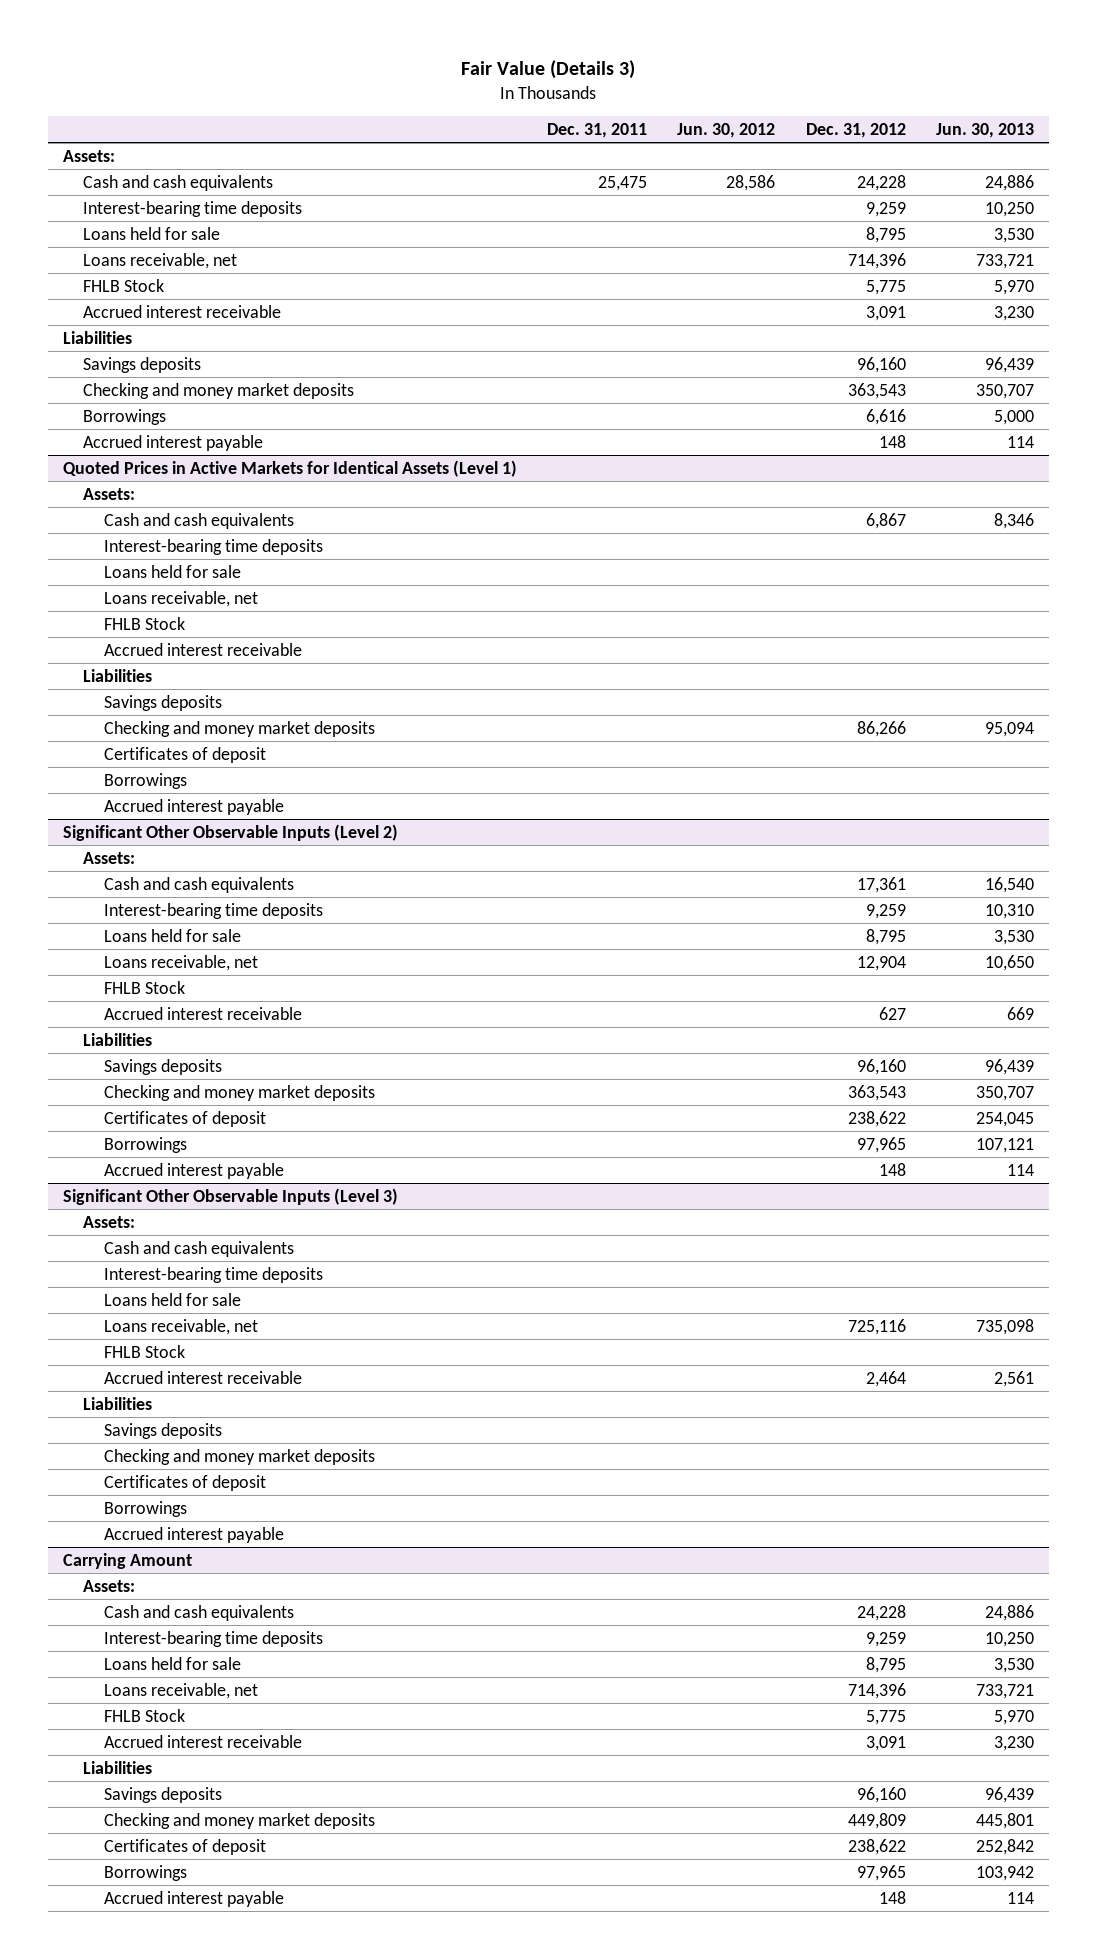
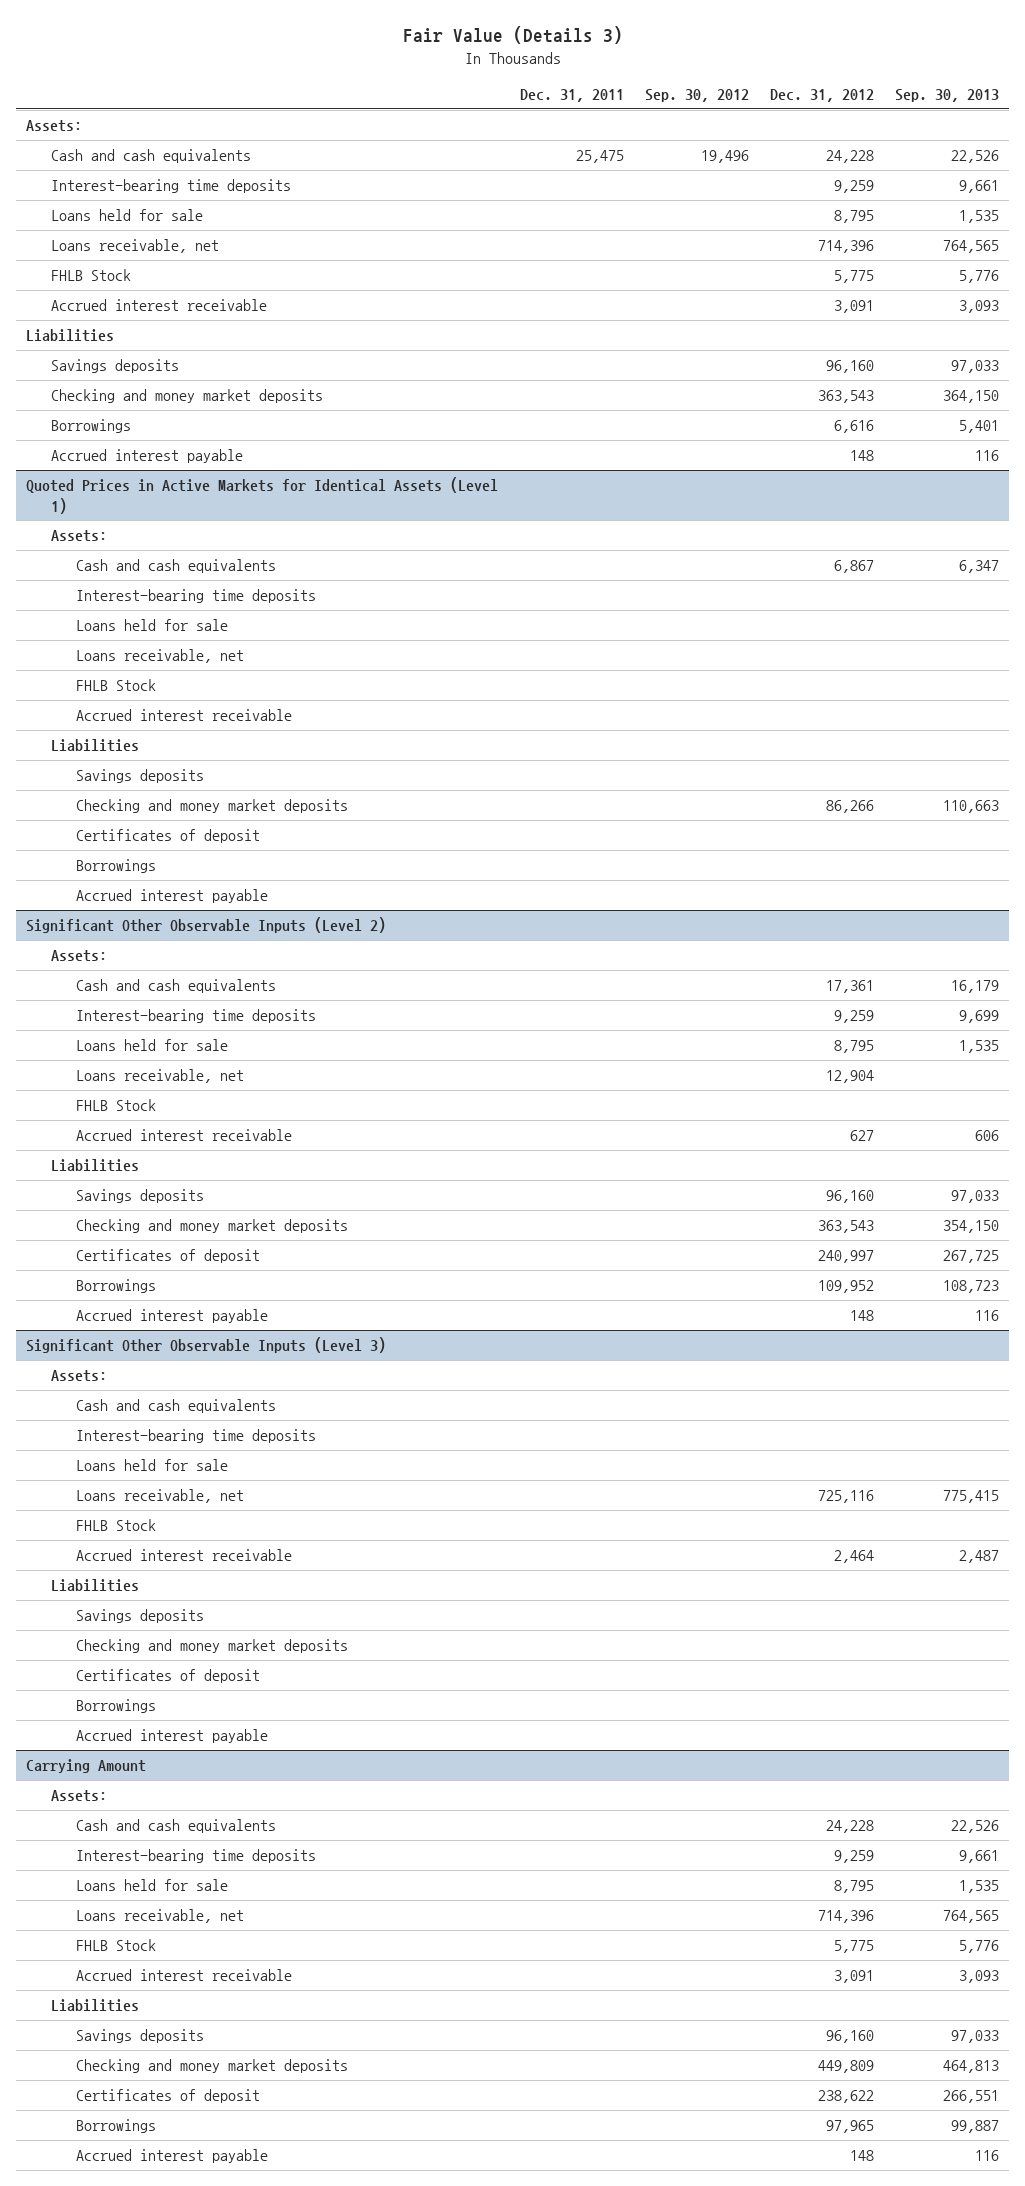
[677,122,776,138] Jun. 30, 2012 -> none
[935,122,1034,138] Jun. 30, 2013 -> none
none -> [644,89,749,103] Sep. 30, 2012
none -> [894,89,999,103] Sep. 30, 2013
[847,1110,906,1127] 238,622 -> [817,1250,874,1264] 240,997
[856,1136,906,1153] 97,965 -> [817,1280,874,1294] 109,952

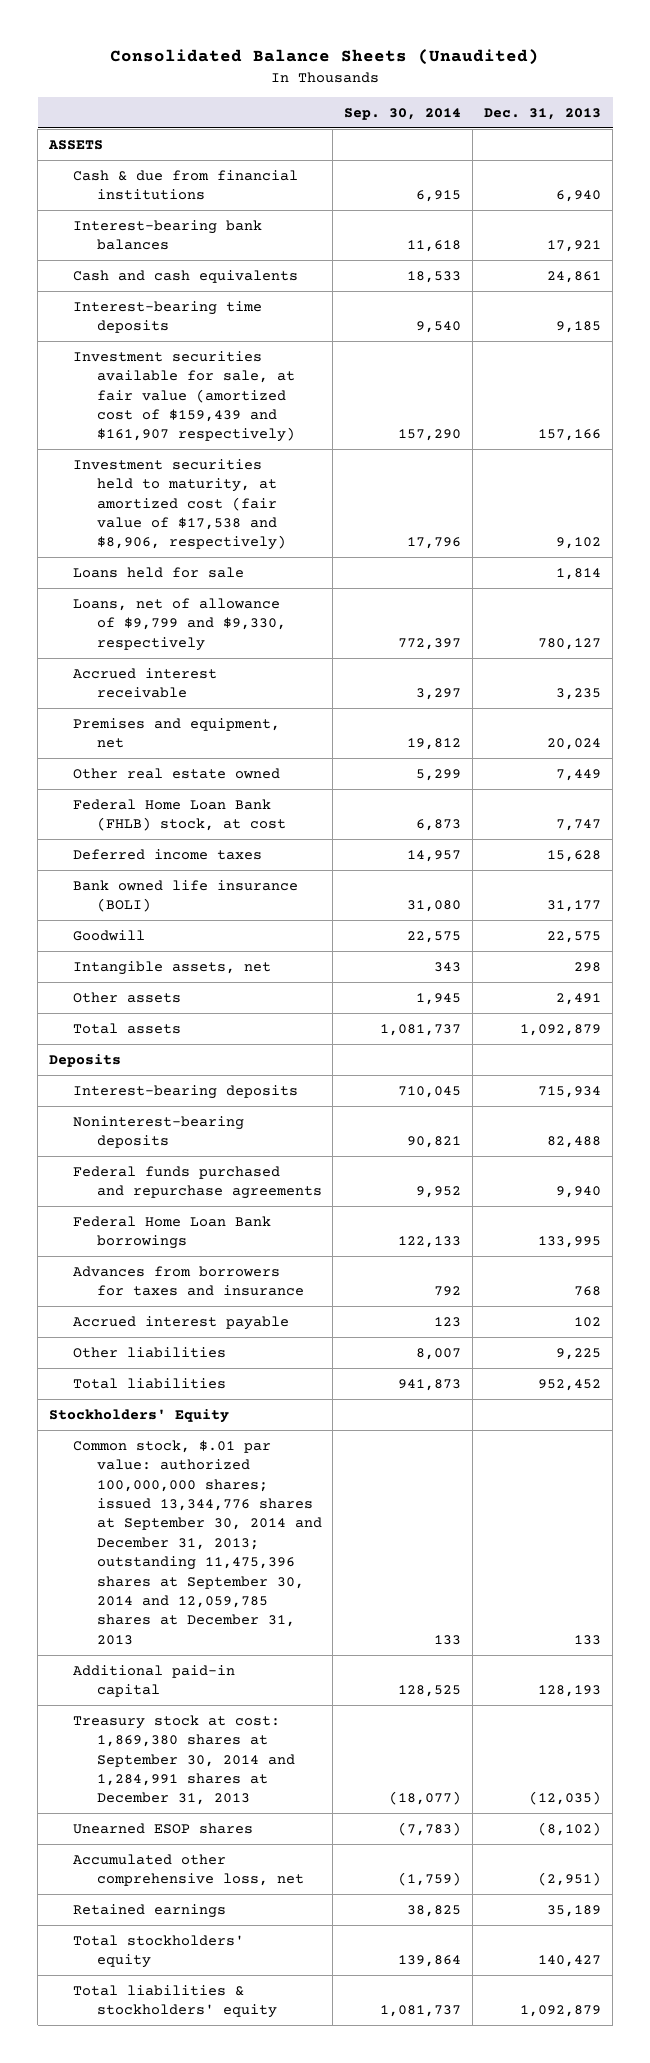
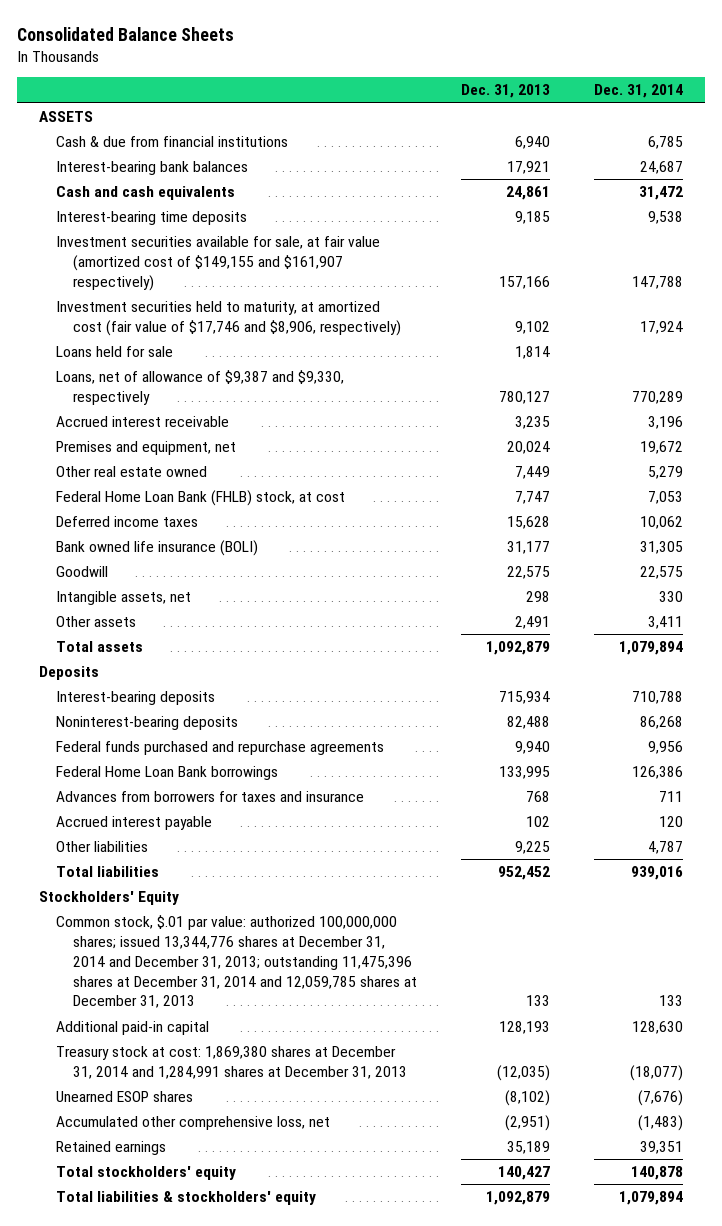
[110,49,540,66] Consolidated Balance Sheets (Unaudited) -> [17,27,235,42] Consolidated Balance Sheets
[344,107,462,120] Sep. 30, 2014 -> none
none -> [593,84,683,99] Dec. 31, 2014
[72,350,295,443] Investment securities available for sale, at fair value (amortized cost of $159,439 and $161,907 respectively) -> [56,236,381,291] Investment securities available for sale, at fair value (amortized cost of $149,155 and $161,907 respectively)
[72,458,286,551] Investment securities held to maturity, at amortized cost (fair value of $17,538 and $8,906, respectively) -> [56,301,401,336] Investment securities held to maturity, at amortized cost (fair value of $17,746 and $8,906, respectively)
[72,597,286,651] Loans, net of allowance of $9,799 and $9,330, respectively -> [56,370,345,405] Loans, net of allowance of $9,387 and $9,330, respectively
[72,1439,322,1645] Common stock, $.01 par value: authorized 100,000,000 shares; issued 13,344,776 shares at September 30, 2014 and December 31, 2013; outstanding 11,475,396 shares at September 30, 2014 and 12,059,785 shares at December 31, 2013 -> [56,915,417,1009] Common stock, $.01 par value: authorized 100,000,000 shares; issued 13,344,776 shares at December 31, 2014 and December 31, 2013; outstanding 11,475,396 shares at December 31, 2014 and 12,059,785 shares at December 31, 2013
[72,1714,295,1806] Treasury stock at cost: 1,869,380 shares at September 30, 2014 and 1,284,991 shares at December 31, 2013 -> [56,1046,407,1079] Treasury stock at cost: 1,869,380 shares at December 31, 2014 and 1,284,991 shares at December 31, 2013

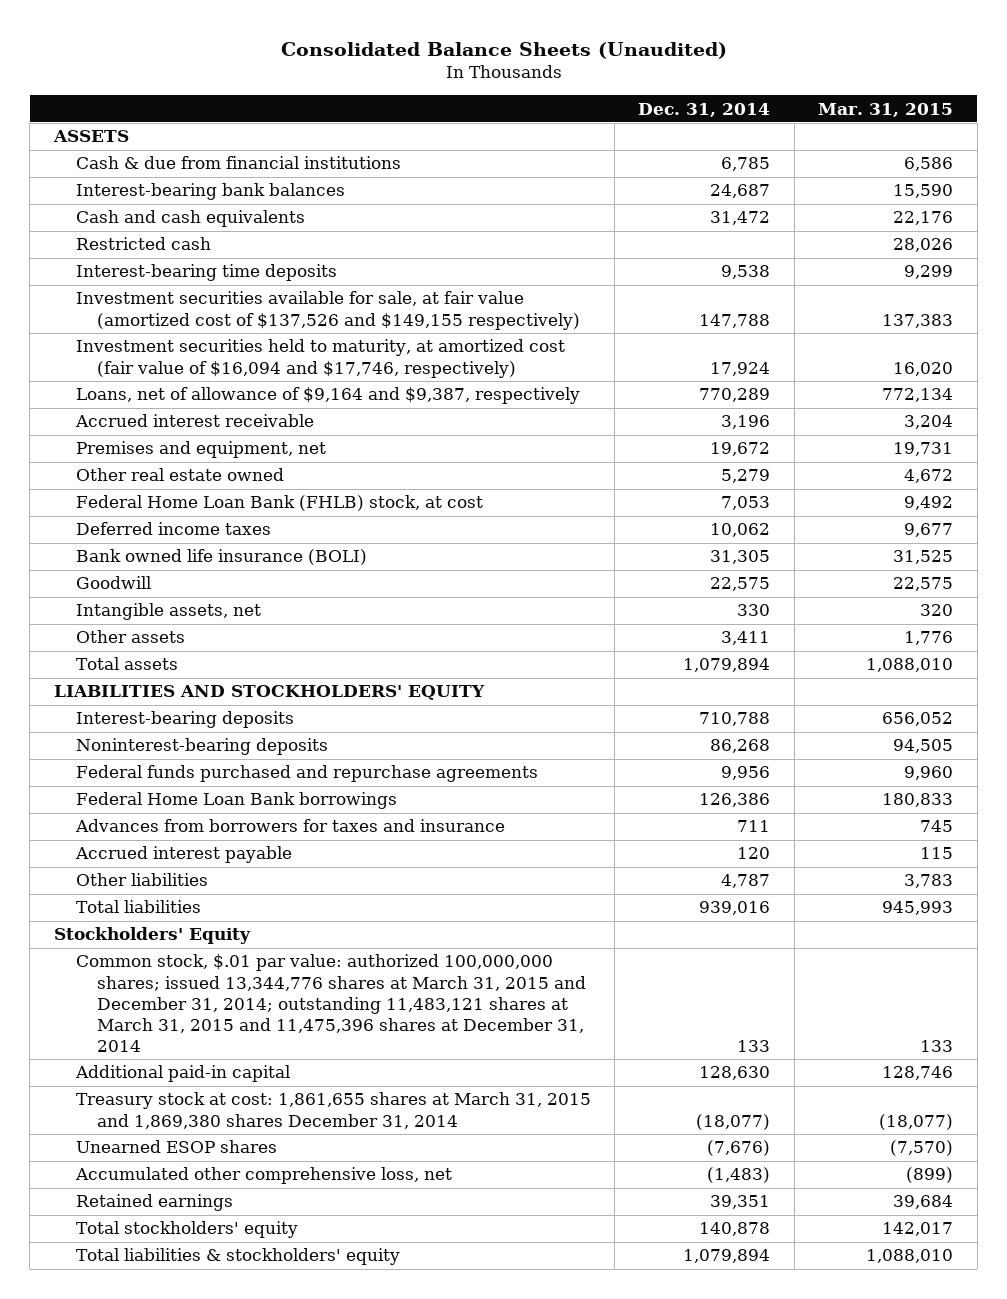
[17,27,235,42] Consolidated Balance Sheets -> [280,41,727,59] Consolidated Balance Sheets (Unaudited)
[460,84,550,99] Dec. 31, 2013 -> none
none -> [818,102,954,117] Mar. 31, 2015
none -> [75,237,211,251] Restricted cash
[56,346,174,358] Loans held for sale -> none
[56,236,381,291] Investment securities available for sale, at fair value (amortized cost of $149,155 and $161,907 respectively) -> [75,291,581,330] Investment securities available for sale, at fair value (amortized cost of $137,526 and $149,155 respectively)
[56,301,401,336] Investment securities held to maturity, at amortized cost (fair value of $17,746 and $8,906, respectively) -> [75,339,565,378] Investment securities held to maturity, at amortized cost (fair value of $16,094 and $17,746, respectively)
[56,370,345,405] Loans, net of allowance of $9,387 and $9,330, respectively -> [75,387,580,405] Loans, net of allowance of $9,164 and $9,387, respectively
[39,666,100,681] Deposits -> none
none -> [53,685,485,701] LIABILITIES AND STOCKHOLDERS' EQUITY
[56,915,417,1009] Common stock, $.01 par value: authorized 100,000,000 shares; issued 13,344,776 shares at December 31, 2014 and December 31, 2013; outstanding 11,475,396 shares at December 31, 2014 and 12,059,785 shares at December 31, 2013 -> [75,954,587,1052] Common stock, $.01 par value: authorized 100,000,000 shares; issued 13,344,776 shares at March 31, 2015 and December 31, 2014; outstanding 11,483,121 shares at March 31, 2015 and 11,475,396 shares at December 31, 2014
[56,1046,407,1079] Treasury stock at cost: 1,869,380 shares at December 31, 2014 and 1,284,991 shares at December 31, 2013 -> [75,1092,591,1129] Treasury stock at cost: 1,861,655 shares at March 31, 2015 and 1,869,380 shares December 31, 2014

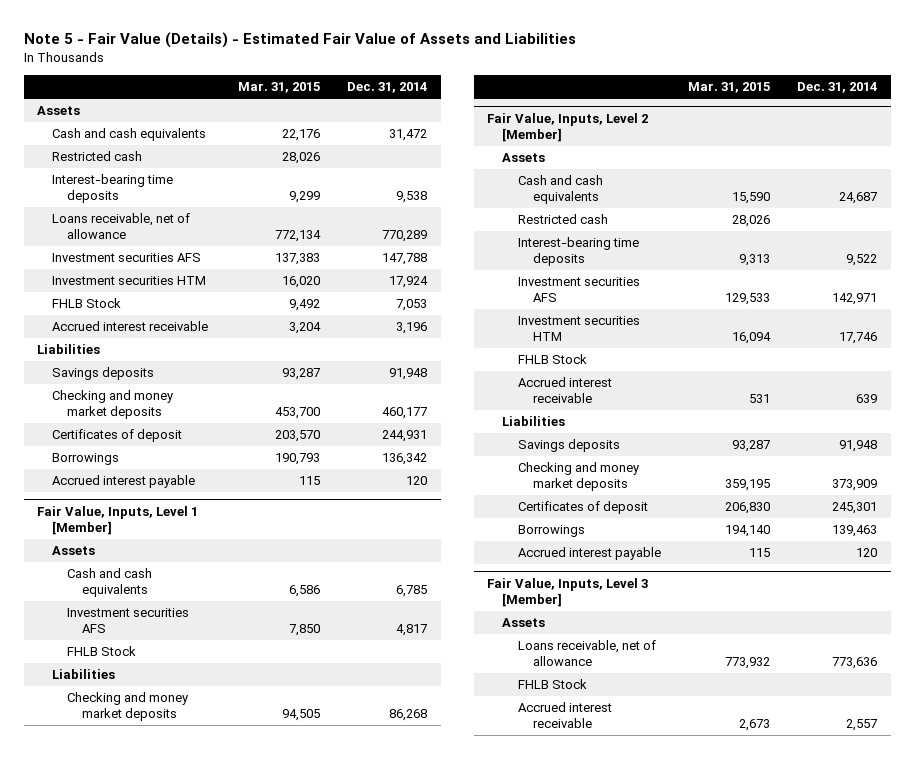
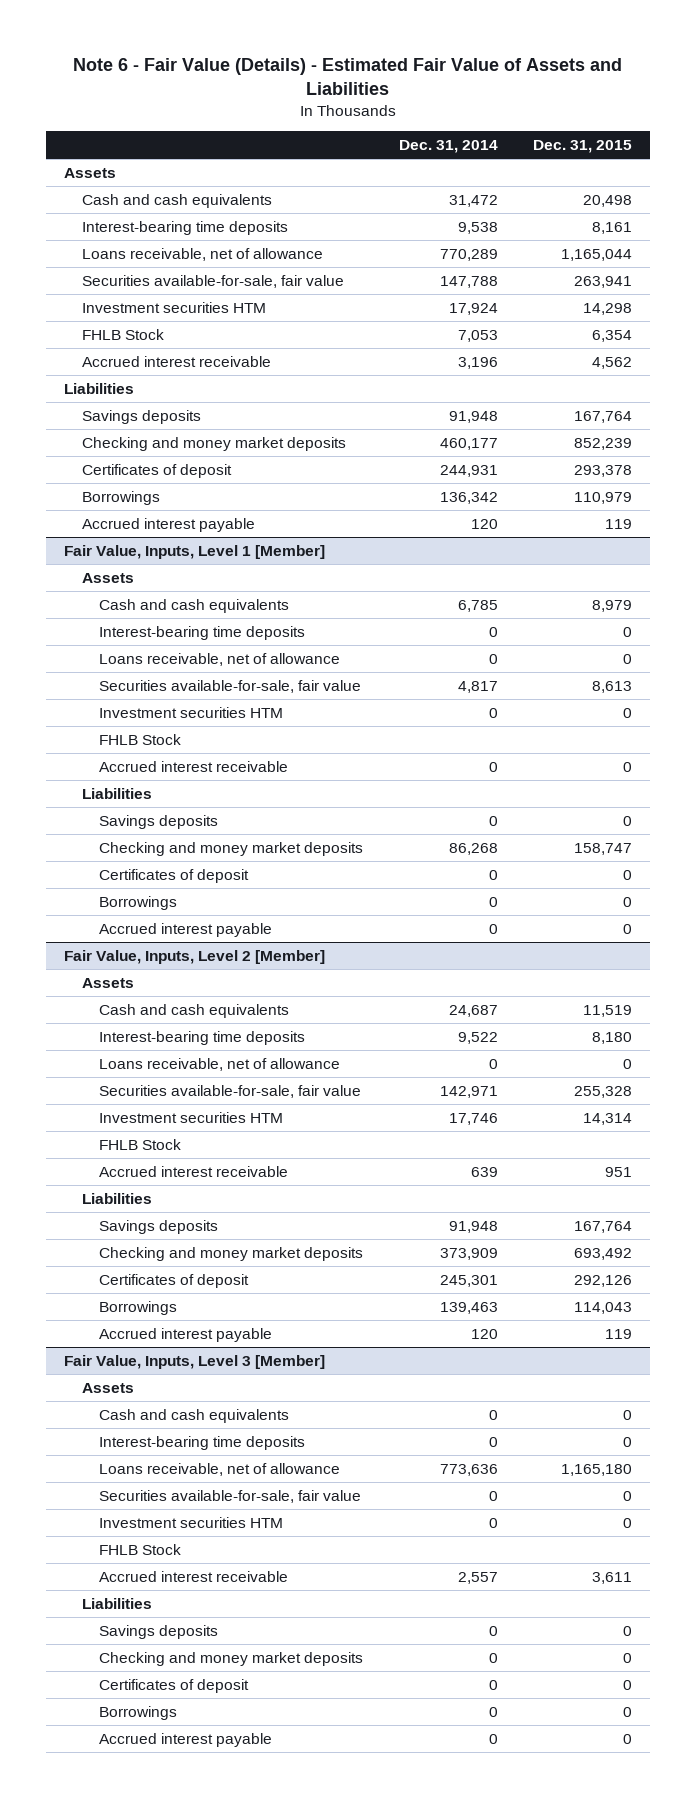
[23,32,576,49] Note 5 - Fair Value (Details) - Estimated Fair Value of Assets and Liabilities -> [73,57,623,95] Note 6 - Fair Value (Details) - Estimated Fair Value of Assets and Liabilities
[237,82,320,94] Mar. 31, 2015 -> none
none -> [533,140,633,154] Dec. 31, 2015
[52,151,143,162] Restricted cash -> none
[52,253,202,263] Investment securities AFS -> [81,274,344,288] Securities available-for-sale, fair value
none -> [98,625,305,640] Interest-bearing time deposits
none -> [98,652,340,666] Loans receivable, net of allowance
[67,608,190,633] Investment securities AFS -> [98,679,361,693] Securities available-for-sale, fair value
none -> [98,706,283,718] Investment securities HTM
none -> [98,760,288,772] Accrued interest receivable
none -> [98,814,218,829] Savings deposits
none -> [98,868,249,883] Certificates of deposit
none -> [98,895,177,910] Borrowings
none -> [98,922,272,937] Accrued interest payable
[517,214,608,225] Restricted cash -> none
none -> [98,1057,340,1071] Loans receivable, net of allowance
[517,277,640,302] Investment securities AFS -> [98,1084,361,1098] Securities available-for-sale, fair value
none -> [98,1408,289,1423] Cash and cash equivalents
none -> [98,1435,305,1450] Interest-bearing time deposits
none -> [98,1489,361,1503] Securities available-for-sale, fair value
none -> [98,1516,283,1528] Investment securities HTM
none -> [81,1597,152,1609] Liabilities
none -> [98,1624,218,1639] Savings deposits
none -> [98,1651,363,1666] Checking and money market deposits
none -> [98,1678,249,1693] Certificates of deposit
none -> [98,1705,177,1720] Borrowings
none -> [98,1732,272,1747] Accrued interest payable

